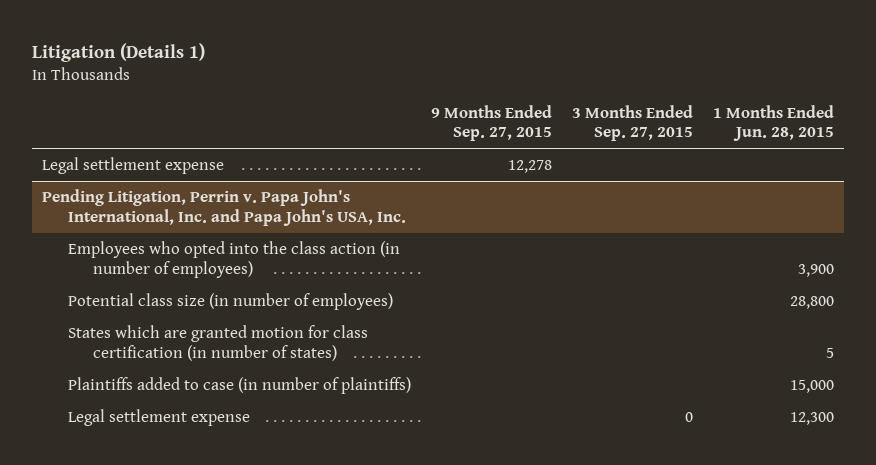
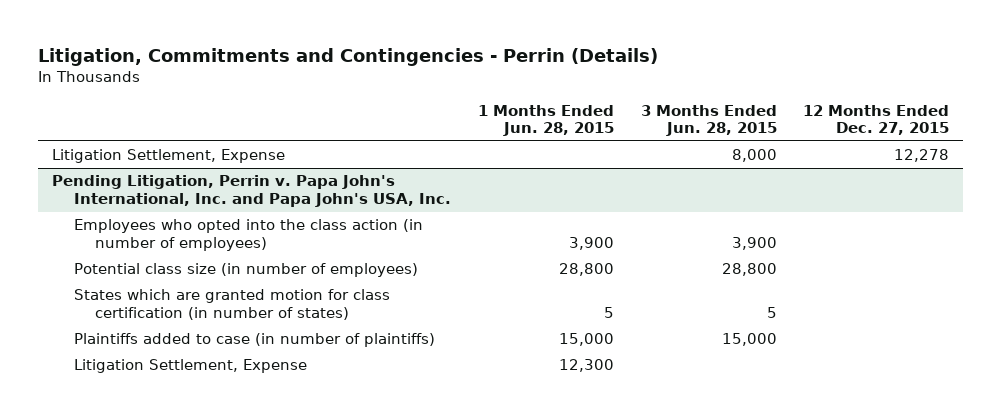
[32,42,206,62] Litigation (Details 1) -> [38,47,659,66] Litigation, Commitments and Contingencies - Perrin (Details)
[430,105,552,142] 9 Months Ended Sep. 27, 2015 -> none
[571,105,693,142] 3 Months Ended Sep. 27, 2015 -> none
none -> [640,104,777,137] 3 Months Ended Jun. 28, 2015
none -> [803,104,950,136] 12 Months Ended Dec. 27, 2015
[42,157,225,175] Legal settlement expense -> [51,149,285,164] Litigation Settlement, Expense
[67,409,250,427] Legal settlement expense -> [73,359,307,374] Litigation Settlement, Expense

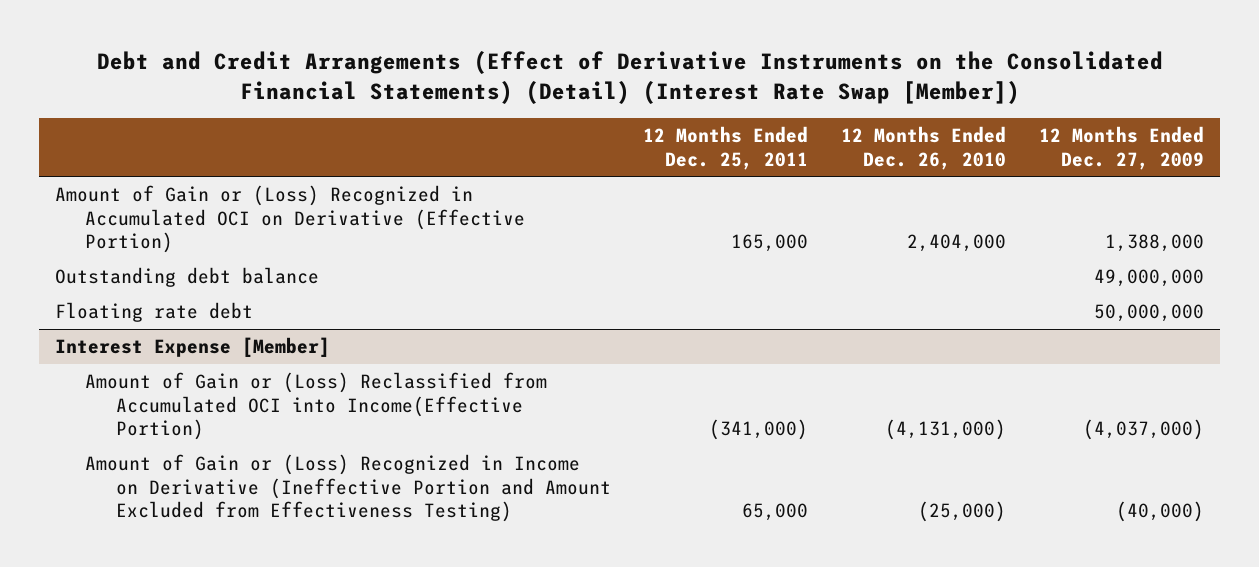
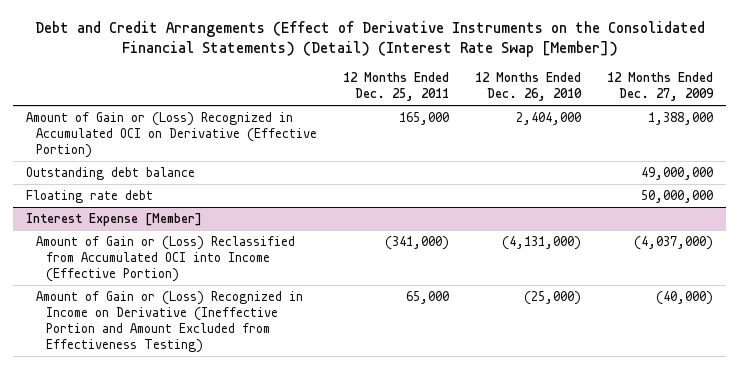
[85,372,548,441] Amount of Gain or (Loss) Reclassified from Accumulated OCI into Income(Effective Portion) -> [36,236,296,282] Amount of Gain or (Loss) Reclassified from Accumulated OCI into Income (Effective Portion)

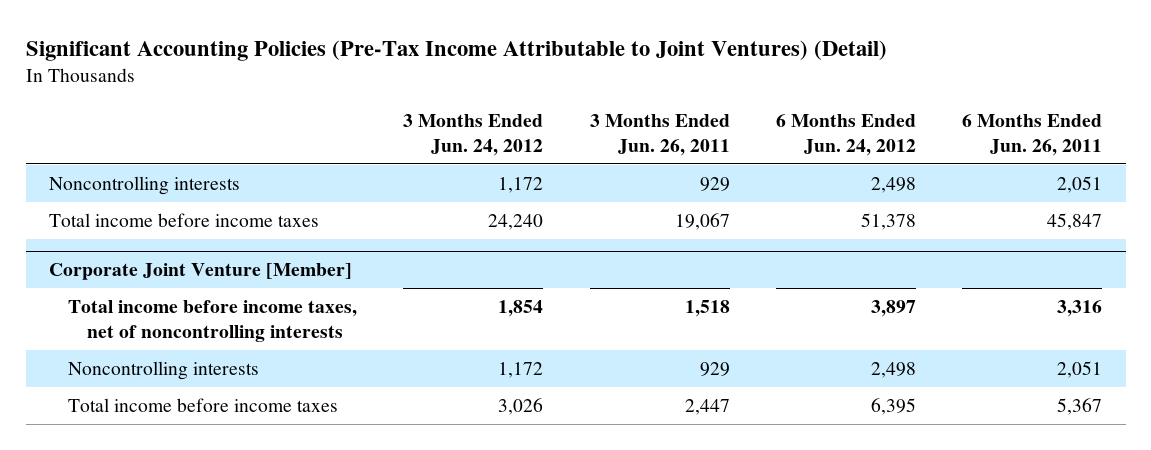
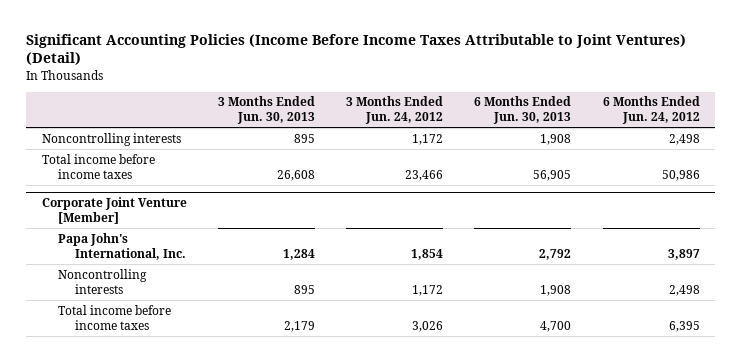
[25,40,887,62] Significant Accounting Policies (Pre-Tax Income Attributable to Joint Ventures) (Detail) -> [25,33,686,66] Significant Accounting Policies (Income Before Income Taxes Attributable to Joint Ventures) (Detail)
[589,113,730,156] 3 Months Ended Jun. 26, 2011 -> none
[962,113,1103,156] 6 Months Ended Jun. 26, 2011 -> none
none -> [217,96,315,125] 3 Months Ended Jun. 30, 2013
none -> [474,96,572,125] 6 Months Ended Jun. 30, 2013
[488,213,544,230] 24,240 -> [405,169,444,181] 23,466
[861,212,917,230] 51,378 -> [661,169,700,181] 50,986
[67,299,357,343] Total income before income taxes, net of noncontrolling interests -> [58,232,187,260] Papa John's International, Inc.

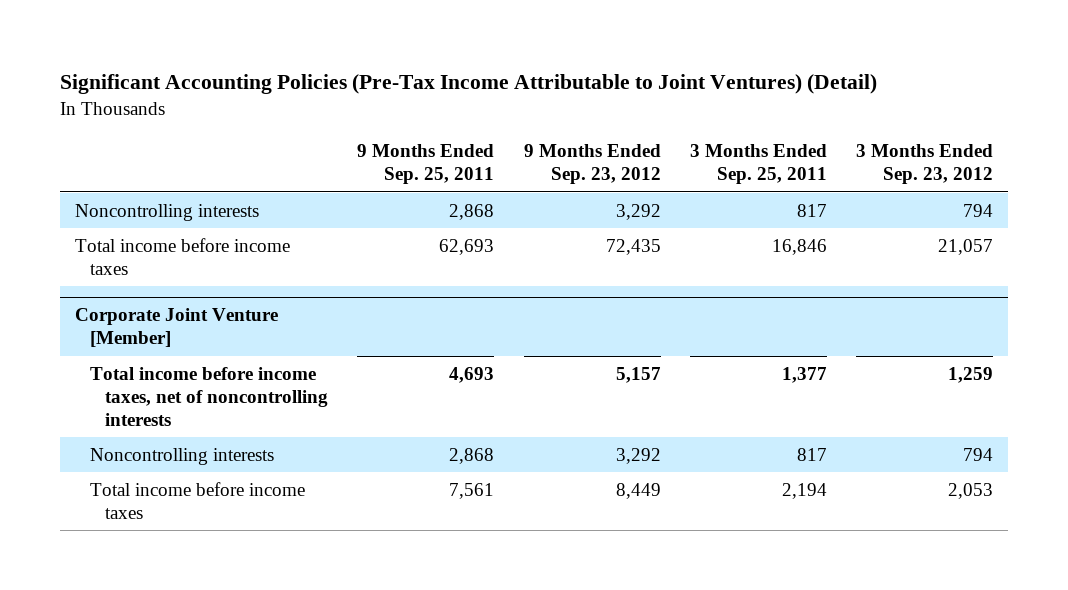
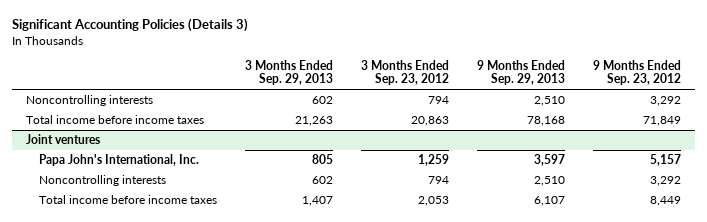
[60,74,878,95] Significant Accounting Policies (Pre-Tax Income Attributable to Joint Ventures) (Detail) -> [11,18,248,33] Significant Accounting Policies (Details 3)
[357,144,495,185] 9 Months Ended Sep. 25, 2011 -> none
[690,144,828,185] 3 Months Ended Sep. 25, 2011 -> none
none -> [245,60,334,86] 3 Months Ended Sep. 29, 2013
none -> [477,60,566,86] 9 Months Ended Sep. 29, 2013
[74,308,278,348] Corporate Joint Venture [Member] -> none
[605,238,661,255] 72,435 -> [643,116,682,127] 71,849
[938,238,994,255] 21,057 -> [411,116,450,127] 20,863
none -> [25,134,100,145] Joint ventures
[89,366,328,426] Total income before income taxes, net of noncontrolling interests -> [39,154,200,167] Papa John's International, Inc.

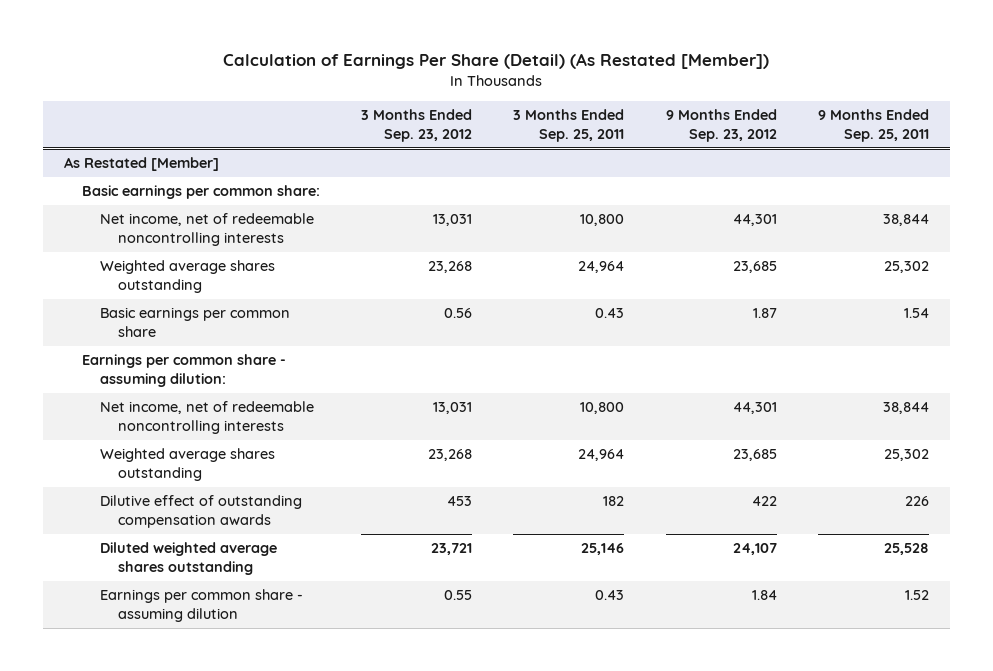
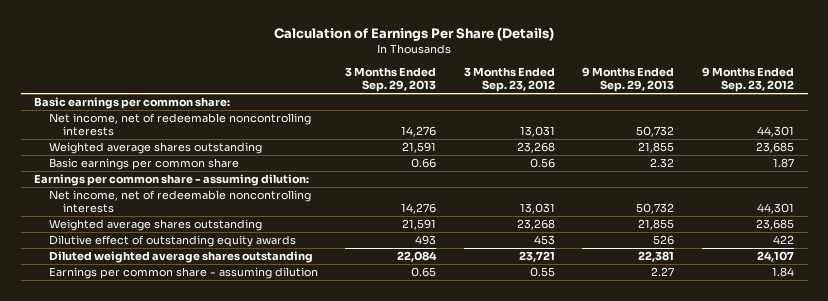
[223,53,770,70] Calculation of Earnings Per Share (Detail) (As Restated [Member]) -> [274,27,555,42] Calculation of Earnings Per Share (Details)
[513,108,625,143] 3 Months Ended Sep. 25, 2011 -> none
[817,108,929,143] 9 Months Ended Sep. 25, 2011 -> none
none -> [345,67,437,93] 3 Months Ended Sep. 29, 2013
none -> [582,67,675,93] 9 Months Ended Sep. 29, 2013
[63,157,219,172] As Restated [Member] -> none
[100,495,303,529] Dilutive effect of outstanding compensation awards -> [48,234,296,247] Dilutive effect of outstanding equity awards

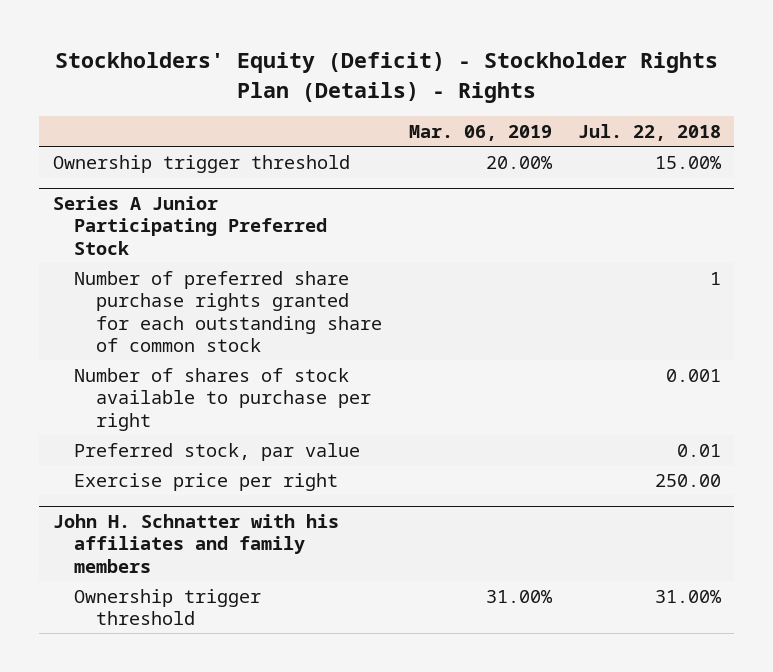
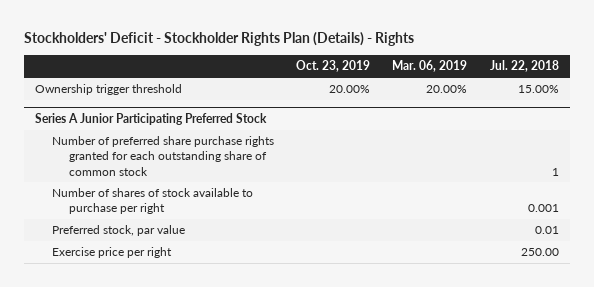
[54,52,718,103] Stockholders' Equity (Deficit) - Stockholder Rights Plan (Details) - Rights -> [24,31,415,46] Stockholders' Deficit - Stockholder Rights Plan (Details) - Rights
none -> [296,60,371,73] Oct. 23, 2019
[52,513,339,573] John H. Schnatter with his affiliates and family members -> none
[74,588,262,626] Ownership trigger threshold -> none

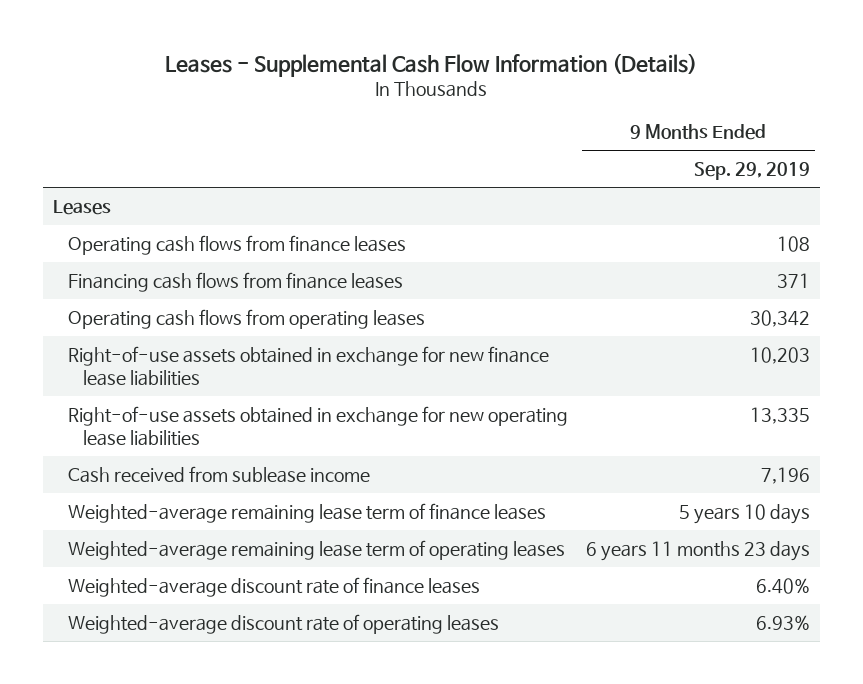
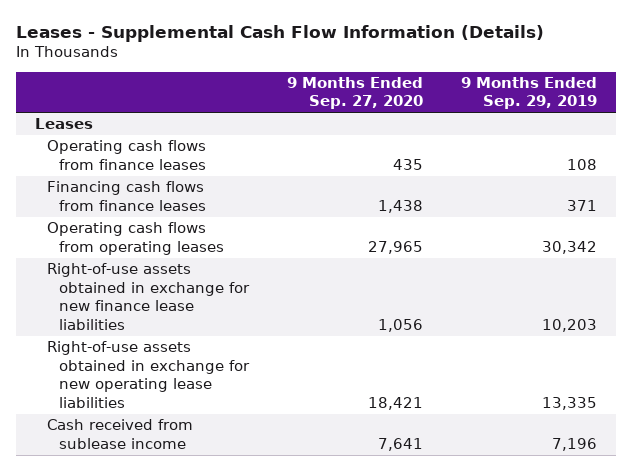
none -> [287,76,424,110] 9 Months Ended Sep. 27, 2020
[67,502,546,523] Weighted-average remaining lease term of finance leases -> none
[67,539,565,560] Weighted-average remaining lease term of operating leases -> none
[67,576,480,597] Weighted-average discount rate of finance leases -> none
[67,613,499,634] Weighted-average discount rate of operating leases -> none

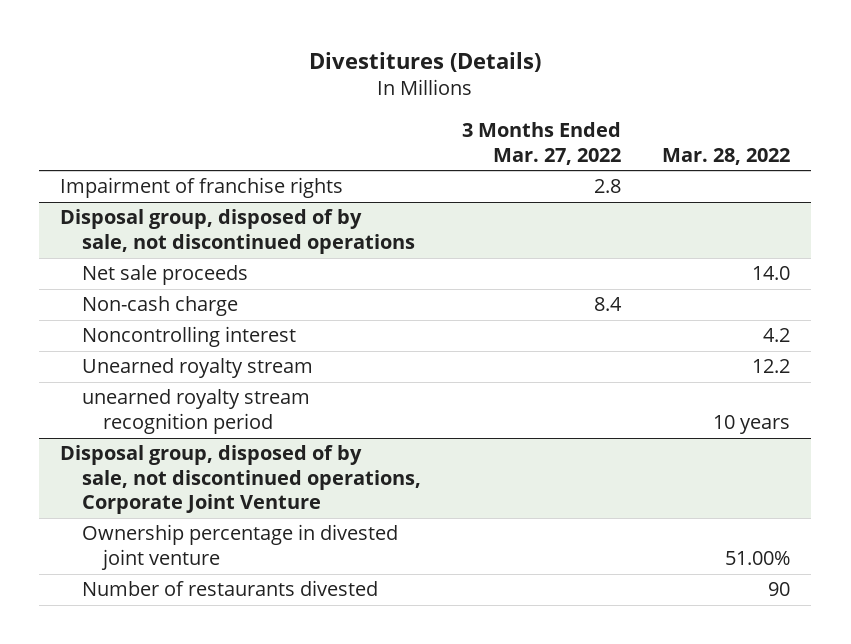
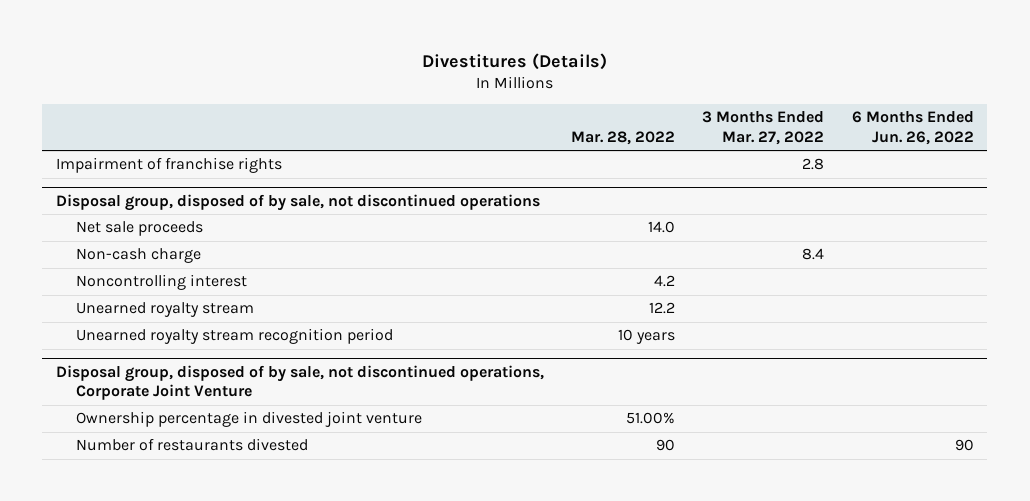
none -> [851,111,974,145] 6 Months Ended Jun. 26, 2022
[81,389,310,434] unearned royalty stream recognition period -> [75,328,393,345] Unearned royalty stream recognition period

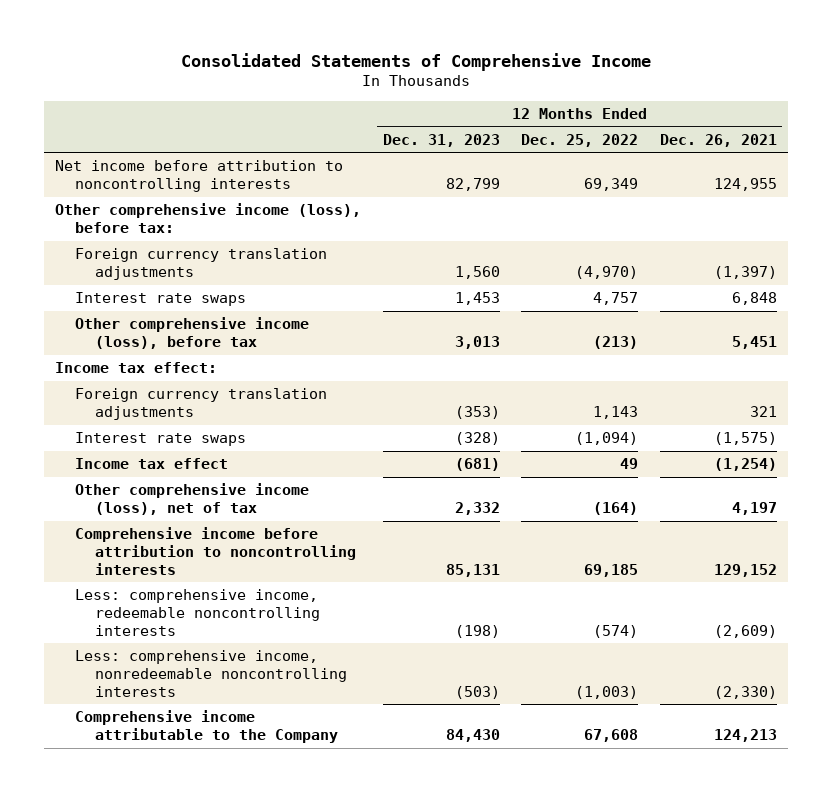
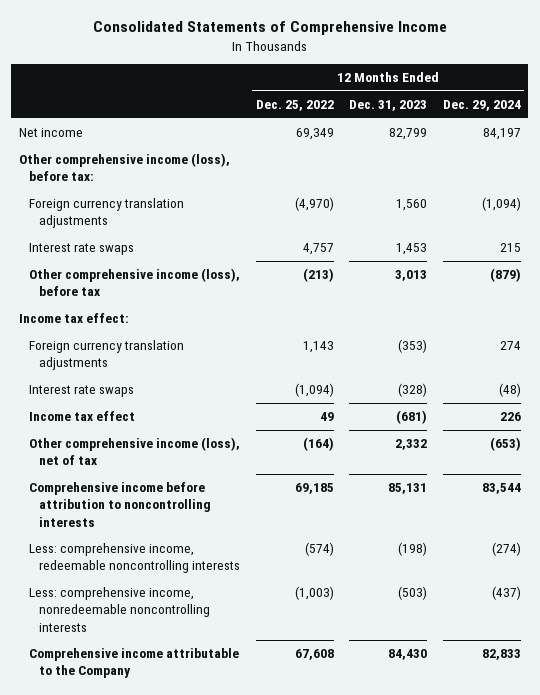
[659,133,777,147] Dec. 26, 2021 -> none
none -> [442,99,521,111] Dec. 29, 2024
[54,160,343,193] Net income before attribution to noncontrolling interests -> [19,128,84,138] Net income

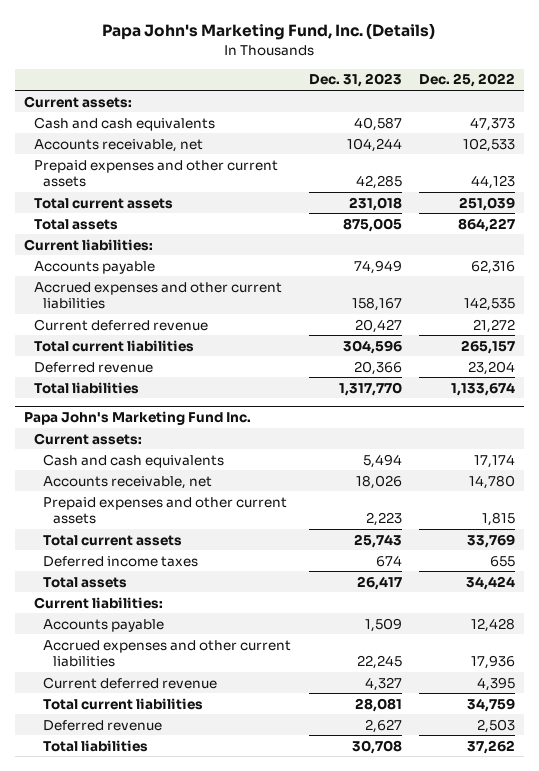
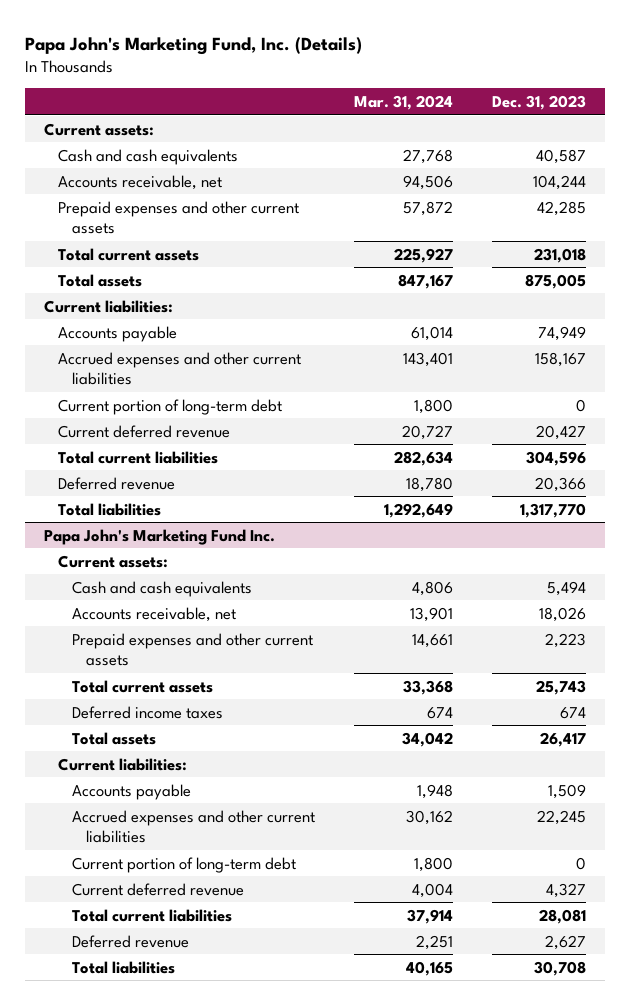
[419,73,516,88] Dec. 25, 2022 -> none
none -> [353,94,453,110] Mar. 31, 2024
none -> [58,398,283,415] Current portion of long-term debt
none -> [71,856,296,873] Current portion of long-term debt

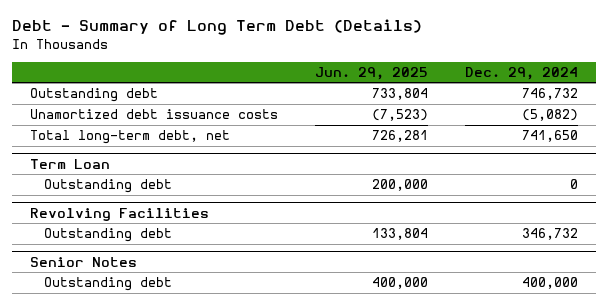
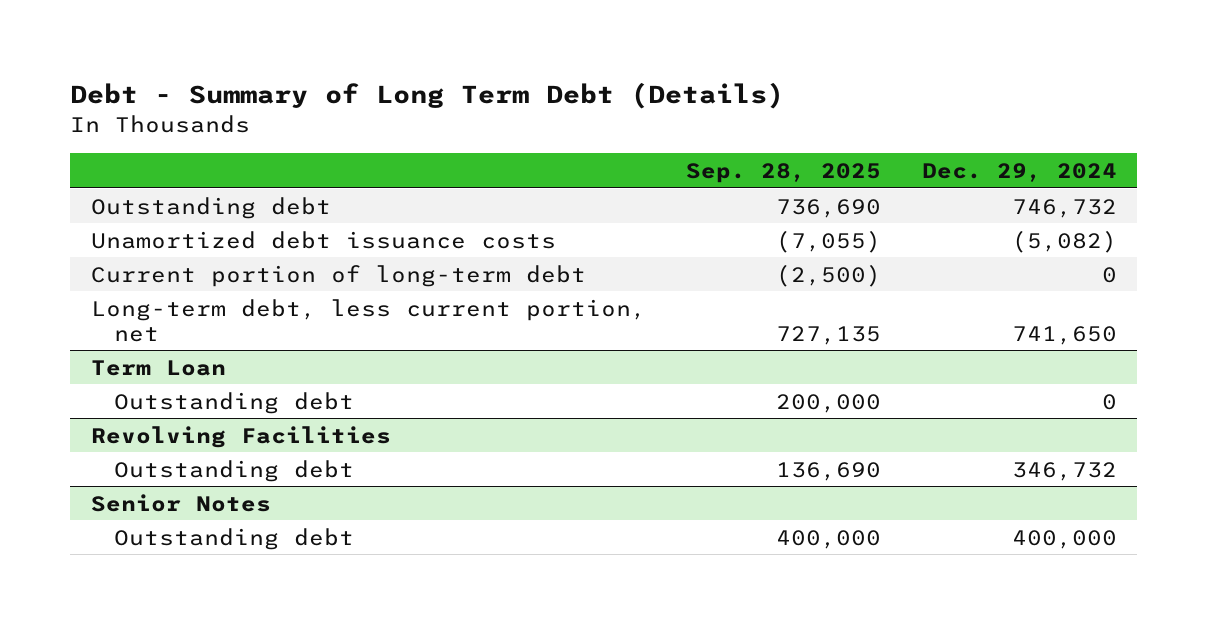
[314,66,428,80] Jun. 29, 2025 -> none
none -> [686,162,882,183] Sep. 28, 2025
none -> [90,264,586,287] Current portion of long-term debt
[29,130,230,145] Total long-term debt, net -> [90,298,646,342] Long-term debt, less current portion, net

